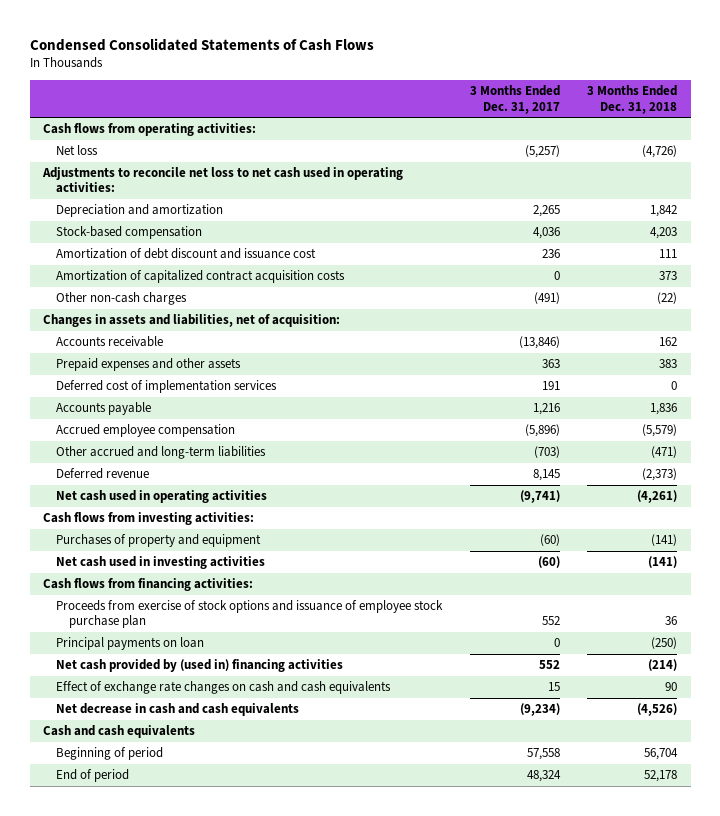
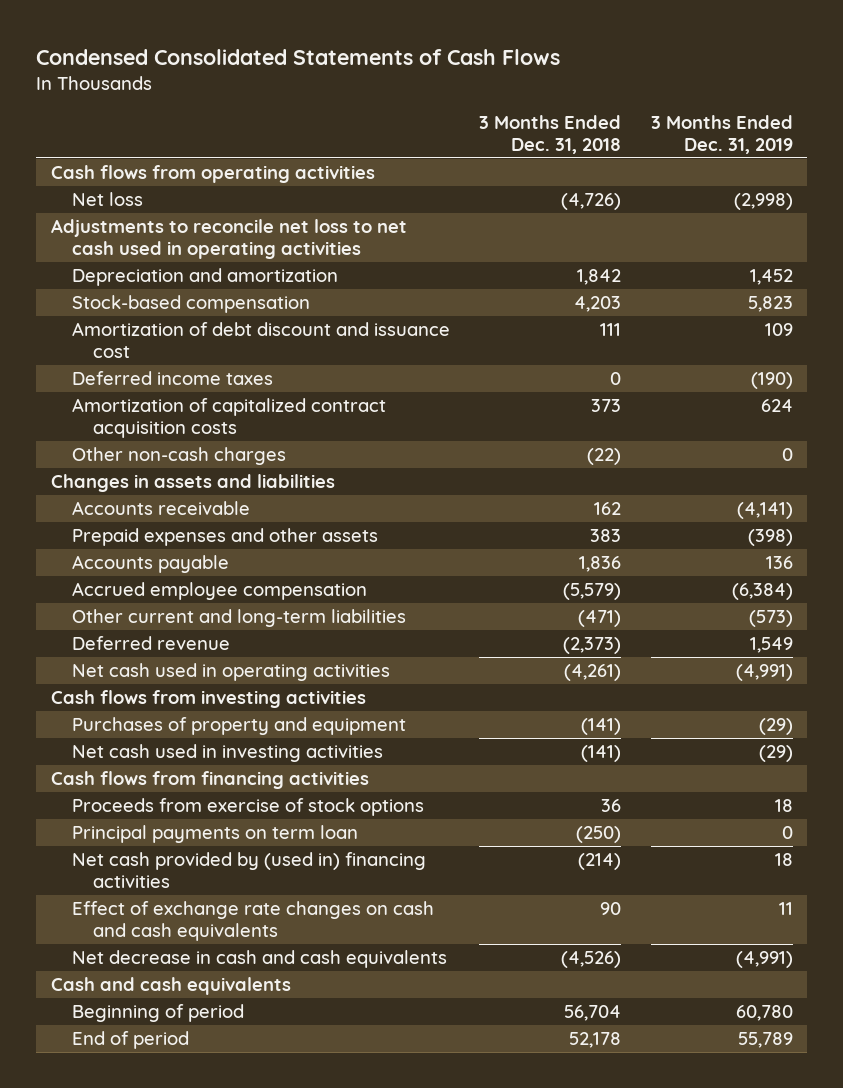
[469,85,560,114] 3 Months Ended Dec. 31, 2017 -> none
none -> [650,115,793,154] 3 Months Ended Dec. 31, 2019
[43,123,257,137] Cash flows from operating activities: -> [50,164,375,183] Cash flows from operating activities
[42,167,404,194] Adjustments to reconcile net loss to net cash used in operating activities: -> [50,218,407,259] Adjustments to reconcile net loss to net cash used in operating activities
none -> [71,370,273,385] Deferred income taxes
[43,314,341,328] Changes in assets and liabilities, net of acquisition: -> [50,473,335,492] Changes in assets and liabilities
[56,380,278,394] Deferred cost of implementation services -> none
[56,446,267,460] Other accrued and long-term liabilities -> [71,608,406,627] Other current and long-term liabilities
[43,512,255,526] Cash flows from investing activities: -> [50,689,366,708] Cash flows from investing activities
[43,578,254,592] Cash flows from financing activities: -> [50,770,369,789] Cash flows from financing activities
[56,600,444,629] Proceeds from exercise of stock options and issuance of employee stock purchase plan -> [71,797,424,816] Proceeds from exercise of stock options
[56,637,205,651] Principal payments on loan -> [71,824,358,843] Principal payments on term loan

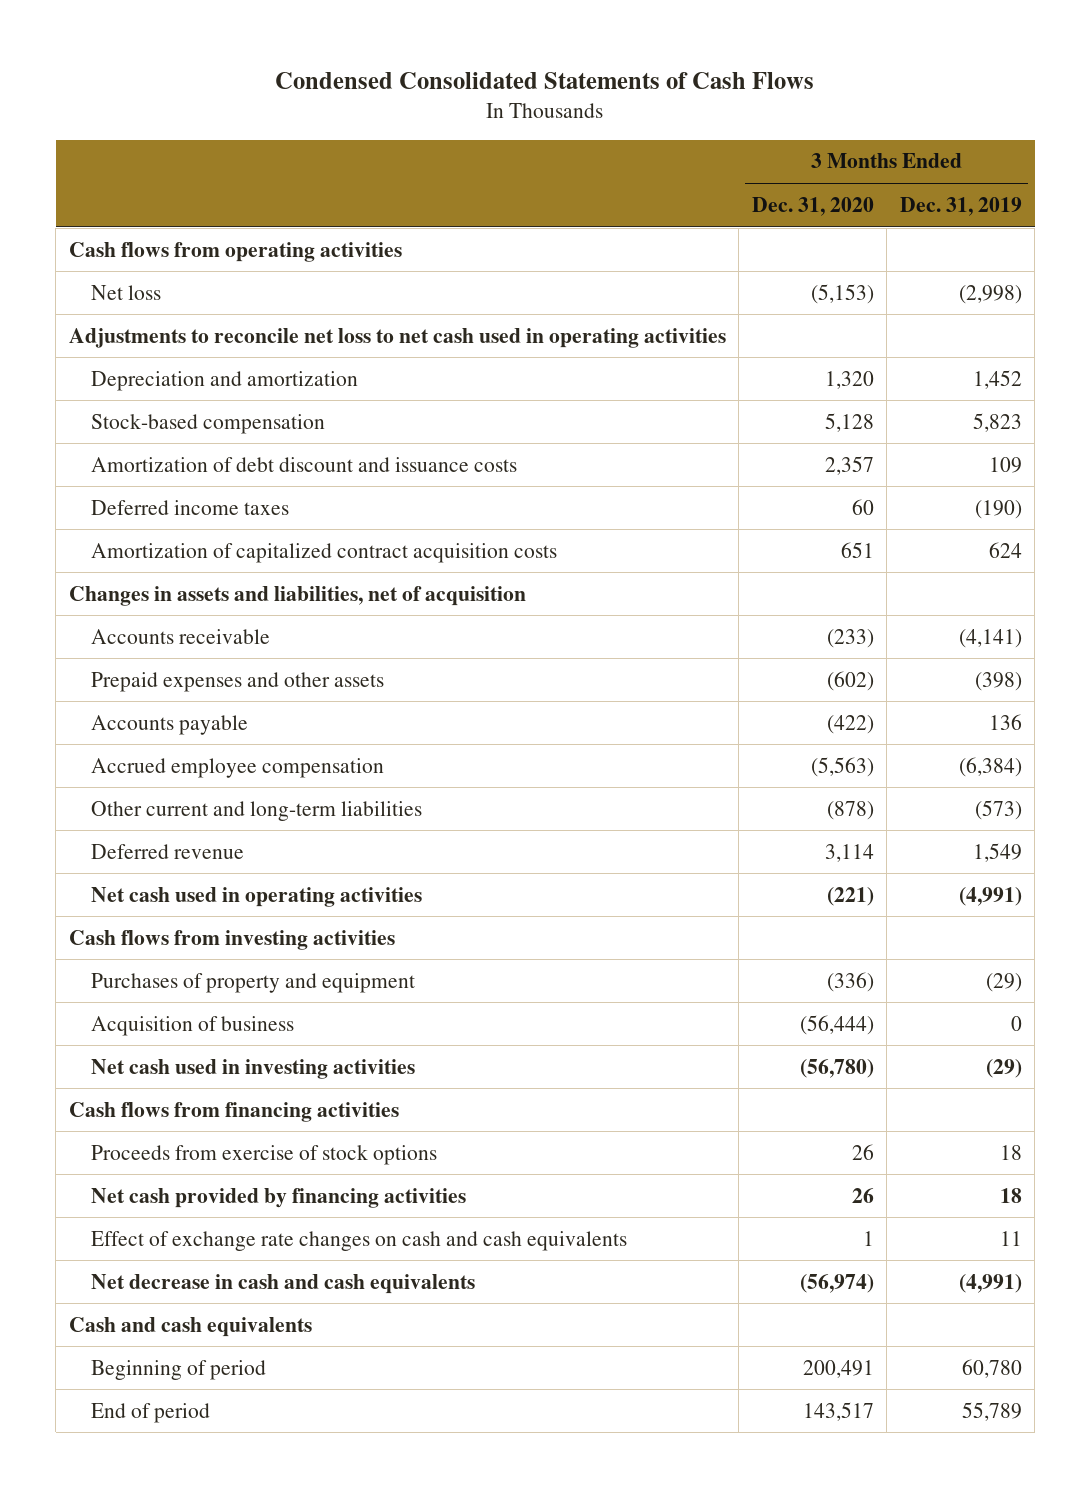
[479,115,622,154] 3 Months Ended Dec. 31, 2018 -> none
none -> [751,196,874,216] Dec. 31, 2020
[71,321,450,358] Amortization of debt discount and issuance cost -> [90,456,517,472] Amortization of debt discount and issuance costs
[71,446,286,465] Other non-cash charges -> none
[50,473,335,492] Changes in assets and liabilities -> [68,585,526,606] Changes in assets and liabilities, net of acquisition
none -> [90,1015,294,1036] Acquisition of business
[71,824,358,843] Principal payments on term loan -> none
[71,851,426,888] Net cash provided by (used in) financing activities -> [90,1187,466,1208] Net cash provided by financing activities

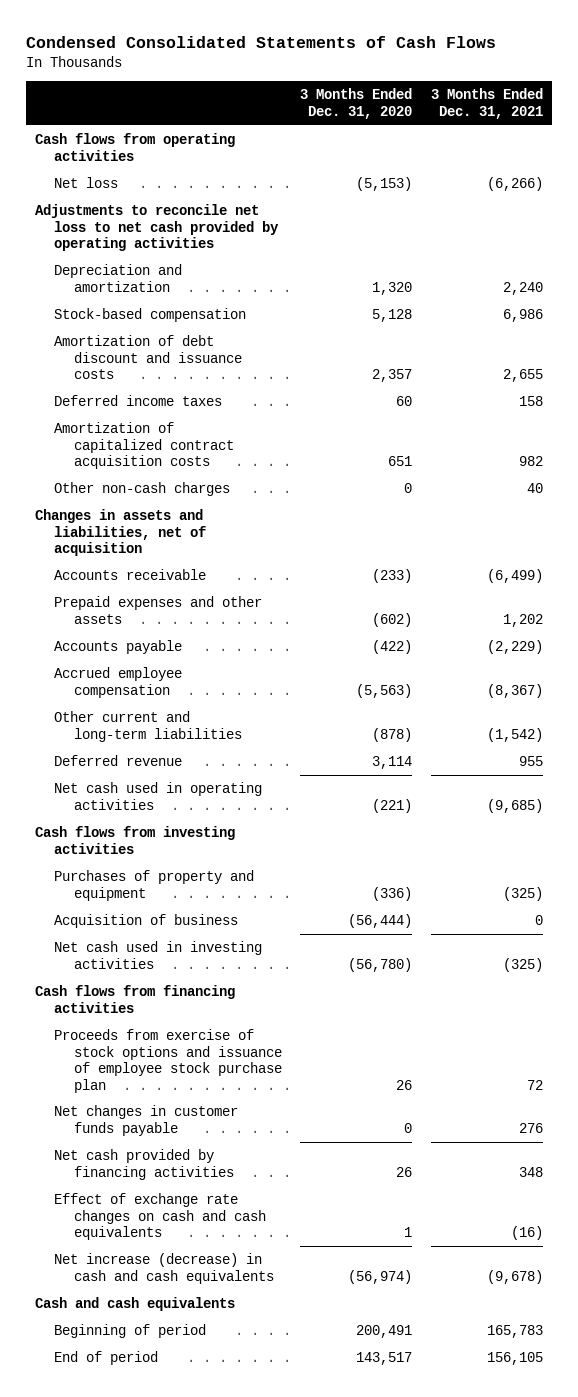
[899,196,1022,216] Dec. 31, 2019 -> none
none -> [430,88,543,119] 3 Months Ended Dec. 31, 2021
[68,327,726,348] Adjustments to reconcile net loss to net cash used in operating activities -> [34,204,280,252] Adjustments to reconcile net loss to net cash provided by operating activities
none -> [54,482,231,497] Other non-cash charges
[90,1144,437,1165] Proceeds from exercise of stock options -> [54,1029,282,1093] Proceeds from exercise of stock options and issuance of employee stock purchase plan
none -> [54,1105,239,1136] Net changes in customer funds payable
[90,1273,475,1294] Net decrease in cash and cash equivalents -> [54,1253,274,1284] Net increase (decrease) in cash and cash equivalents

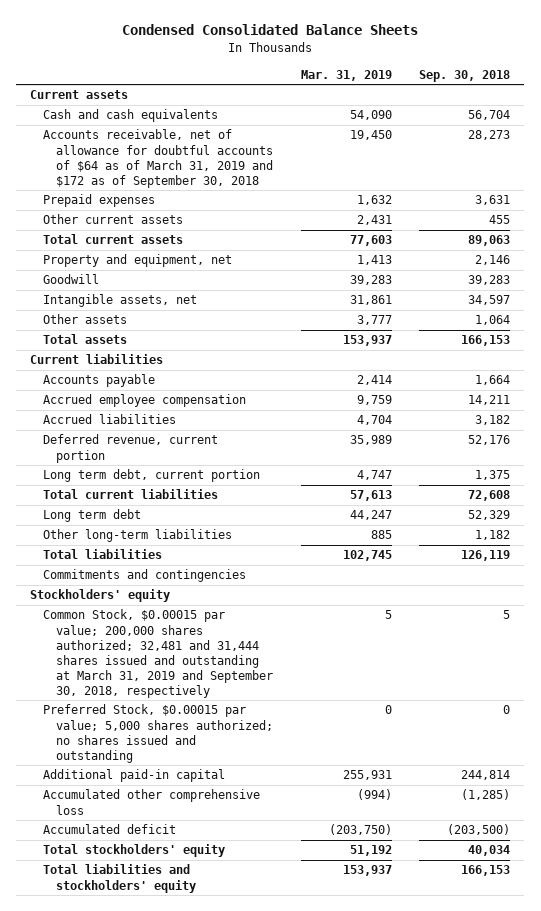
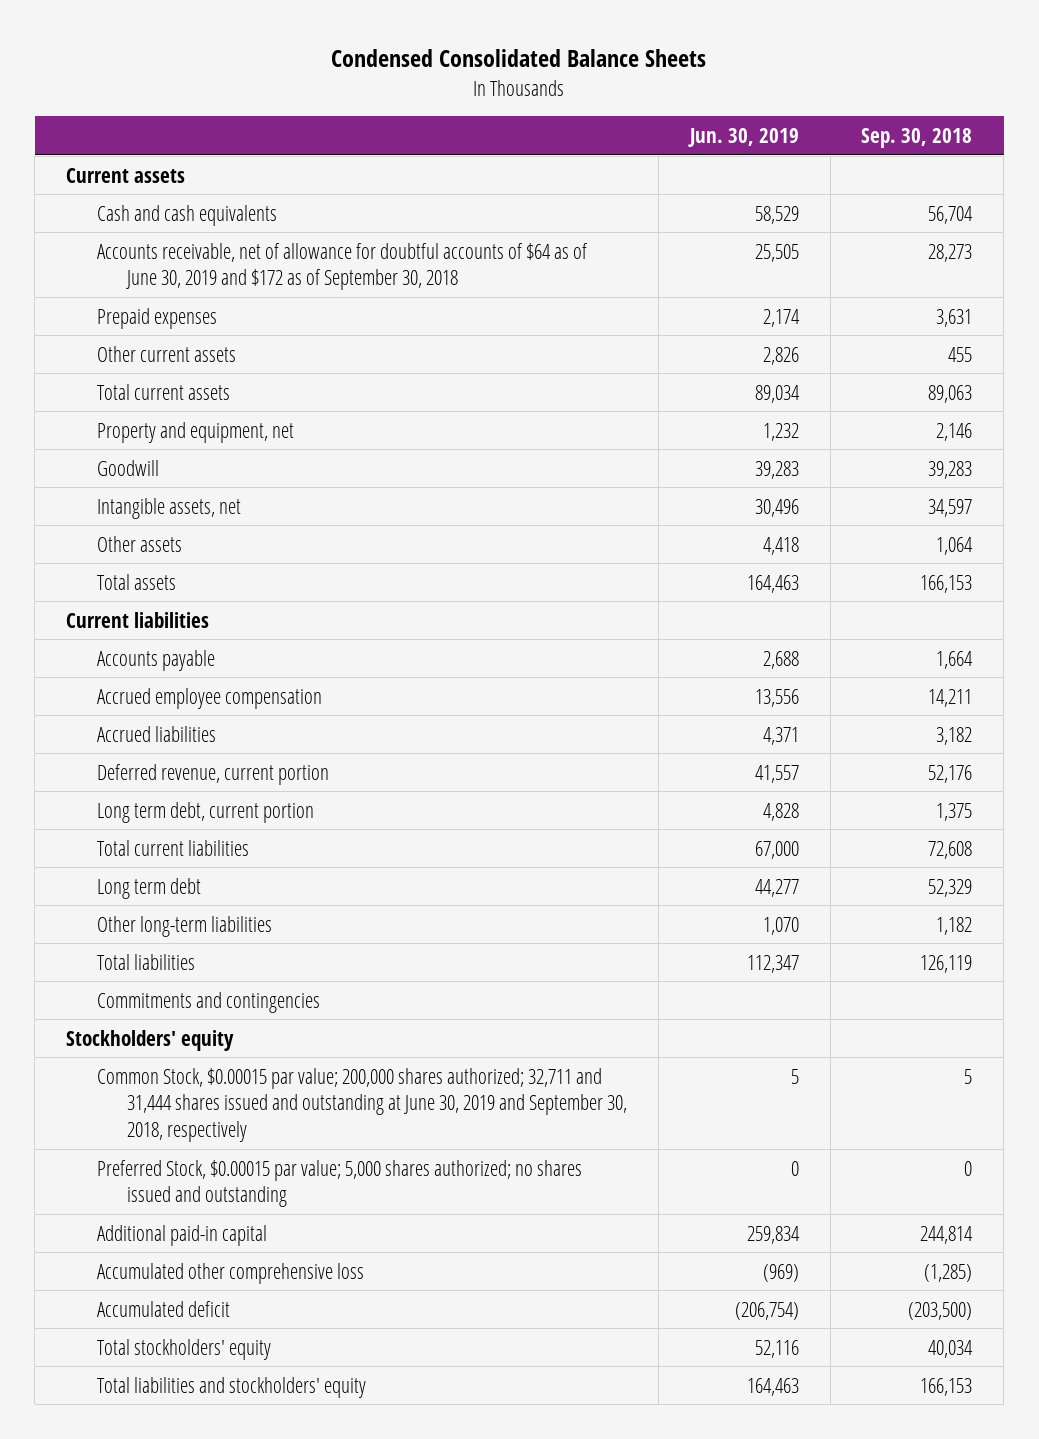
[300,69,392,81] Mar. 31, 2019 -> none
none -> [687,127,799,147] Jun. 30, 2019
[43,129,273,188] Accounts receivable, net of allowance for doubtful accounts of $64 as of March 31, 2019 and $172 as of September 30, 2018 -> [96,242,588,291] Accounts receivable, net of allowance for doubtful accounts of $64 as of June 30, 2019 and $172 as of September 30, 2018
[43,609,273,698] Common Stock, $0.00015 par value; 200,000 shares authorized; 32,481 and 31,444 shares issued and outstanding at March 31, 2019 and September 30, 2018, respectively -> [96,1067,628,1143] Common Stock, $0.00015 par value; 200,000 shares authorized; 32,711 and 31,444 shares issued and outstanding at June 30, 2019 and September 30, 2018, respectively

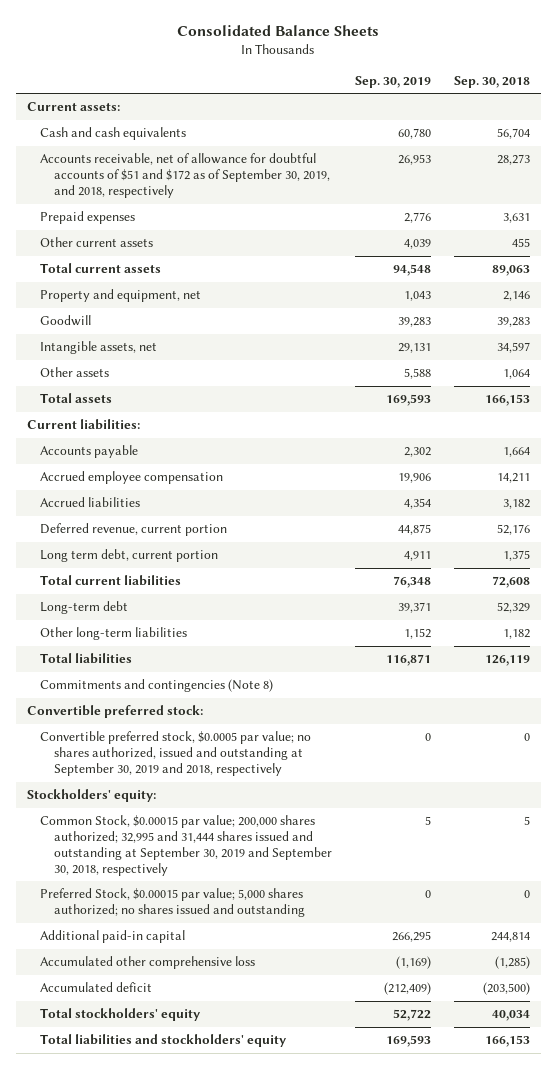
[331,49,707,68] Condensed Consolidated Balance Sheets -> [177,25,380,37] Consolidated Balance Sheets
[687,127,799,147] Jun. 30, 2019 -> none
none -> [354,75,431,88] Sep. 30, 2019
[66,167,186,183] Current assets -> [27,102,121,112] Current assets:
[96,242,588,291] Accounts receivable, net of allowance for doubtful accounts of $64 as of June 30, 2019 and $172 as of September 30, 2018 -> [40,153,330,198] Accounts receivable, net of allowance for doubtful accounts of $51 and $172 as of September 30, 2019, and 2018, respectively
[66,611,210,628] Current liabilities -> [27,419,141,431] Current liabilities:
[96,877,201,899] Long term debt -> [40,601,129,615] Long-term debt
[96,991,320,1013] Commitments and contingencies -> [40,679,274,693] Commitments and contingencies (Note 8)
none -> [27,705,204,719] Convertible preferred stock:
none -> [40,731,312,776] Convertible preferred stock, $0.0005 par value; no shares authorized, issued and outstanding at September 30, 2019 and 2018, respectively
[66,1029,235,1051] Stockholders' equity -> [27,789,157,803] Stockholders' equity:
[96,1067,628,1143] Common Stock, $0.00015 par value; 200,000 shares authorized; 32,711 and 31,444 shares issued and outstanding at June 30, 2019 and September 30, 2018, respectively -> [40,815,332,876] Common Stock, $0.00015 par value; 200,000 shares authorized; 32,995 and 31,444 shares issued and outstanding at September 30, 2019 and September 30, 2018, respectively

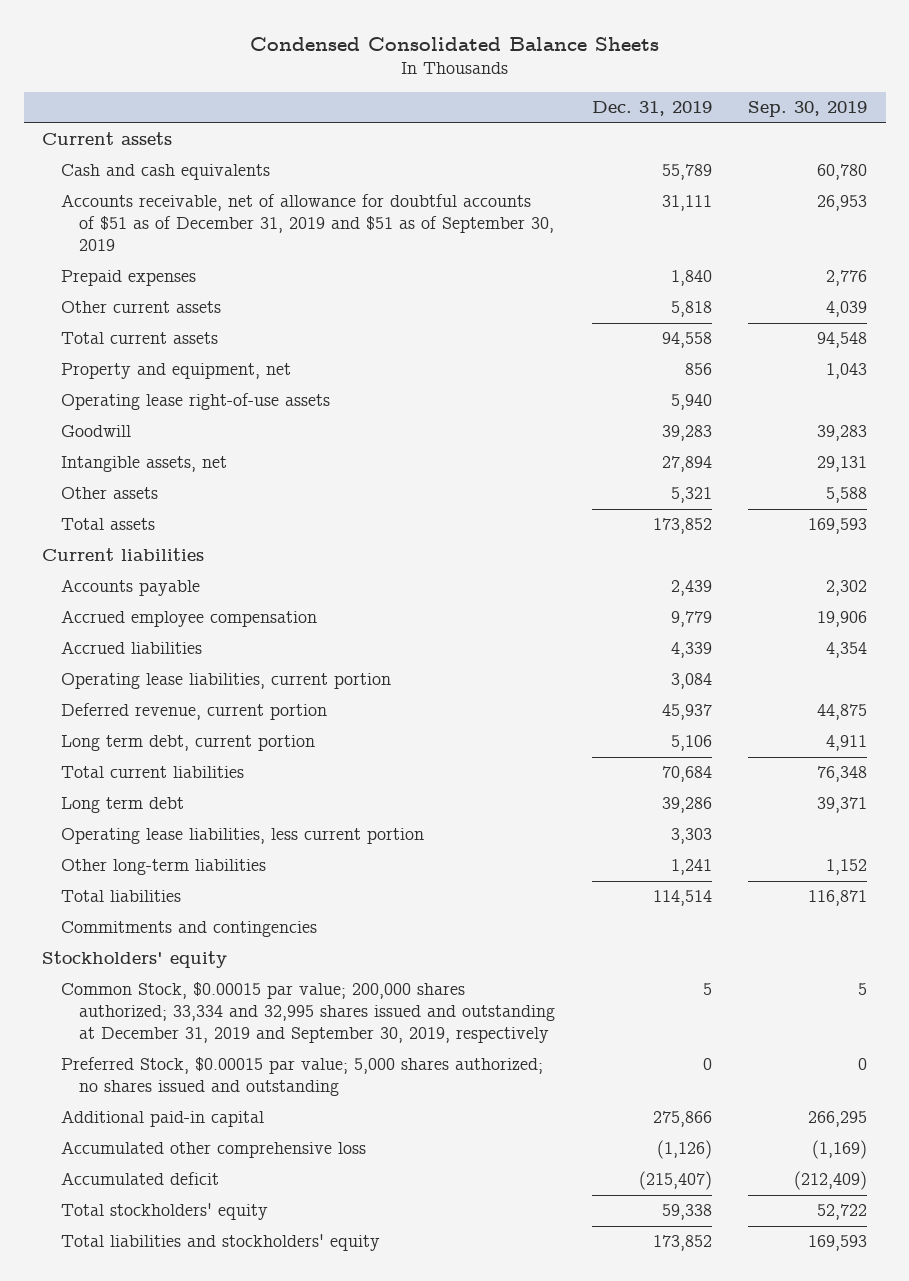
[177,25,380,37] Consolidated Balance Sheets -> [249,36,659,51] Condensed Consolidated Balance Sheets
[453,75,530,88] Sep. 30, 2018 -> none
none -> [591,101,712,117] Dec. 31, 2019
[27,102,121,112] Current assets: -> [41,132,172,146] Current assets
[40,153,330,198] Accounts receivable, net of allowance for doubtful accounts of $51 and $172 as of September 30, 2019, and 2018, respectively -> [60,194,555,252] Accounts receivable, net of allowance for doubtful accounts of $51 as of December 31, 2019 and $51 as of September 30, 2019
none -> [60,393,330,411] Operating lease right-of-use assets
[27,419,141,431] Current liabilities: -> [41,548,204,562] Current liabilities
none -> [60,673,391,690] Operating lease liabilities, current portion
[40,601,129,615] Long-term debt -> [60,797,184,814] Long term debt
none -> [60,828,424,845] Operating lease liabilities, less current portion
[27,705,204,719] Convertible preferred stock: -> none
[40,731,312,776] Convertible preferred stock, $0.0005 par value; no shares authorized, issued and outstanding at September 30, 2019 and 2018, respectively -> none
[40,679,274,693] Commitments and contingencies (Note 8) -> [60,921,317,938] Commitments and contingencies
[27,789,157,803] Stockholders' equity: -> [41,951,227,969] Stockholders' equity
[40,815,332,876] Common Stock, $0.00015 par value; 200,000 shares authorized; 32,995 and 31,444 shares issued and outstanding at September 30, 2019 and September 30, 2018, respectively -> [60,982,556,1044] Common Stock, $0.00015 par value; 200,000 shares authorized; 33,334 and 32,995 shares issued and outstanding at December 31, 2019 and September 30, 2019, respectively

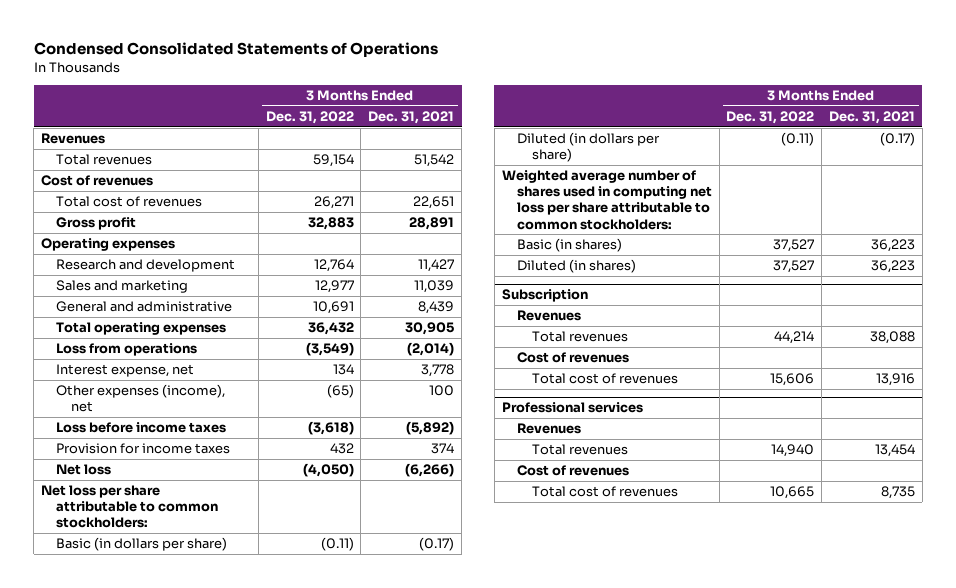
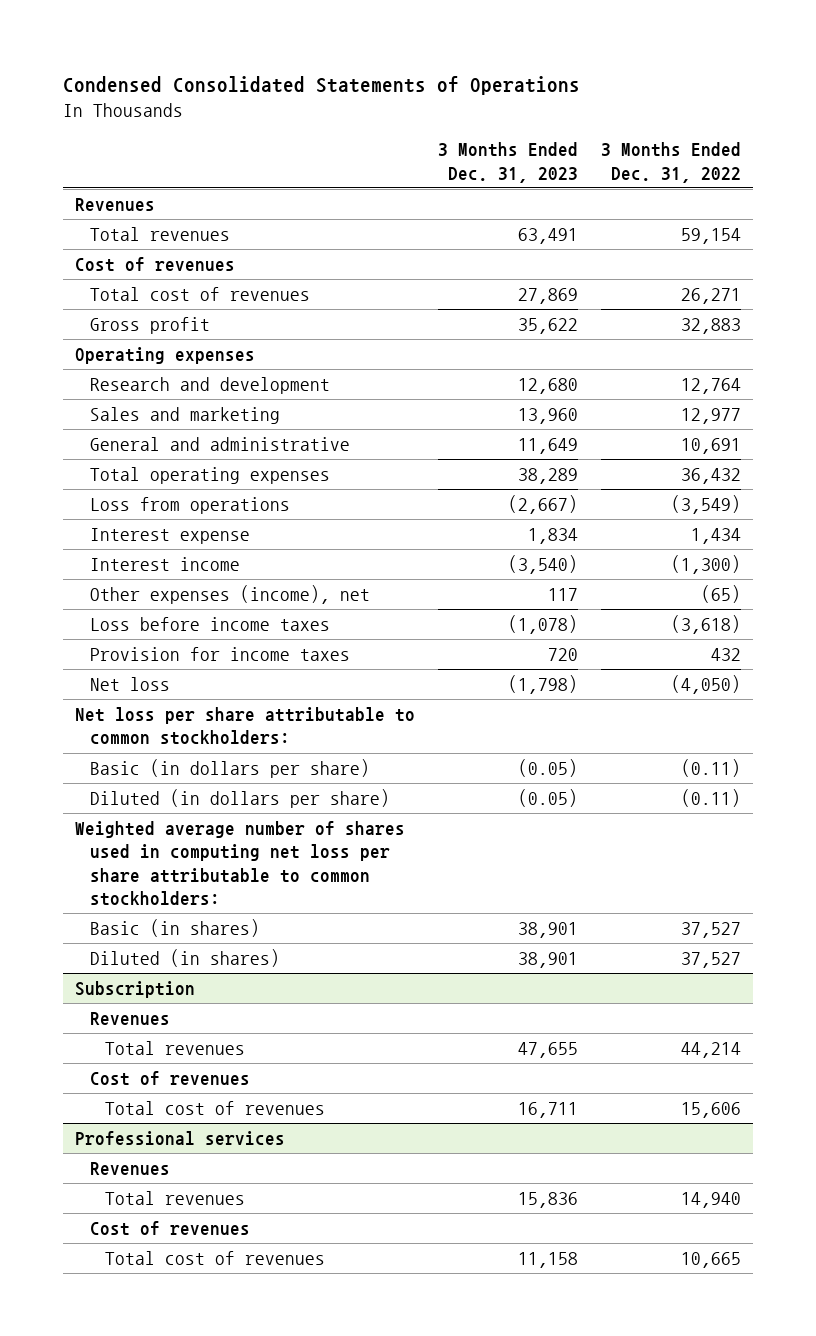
[368,111,455,125] Dec. 31, 2021 -> none
none -> [437,142,578,183] 3 Months Ended Dec. 31, 2023
[56,364,195,378] Interest expense, net -> [89,527,250,544] Interest expense
[332,364,354,376] 134 -> [691,527,742,544] 1,434
none -> [89,556,240,571] Interest income

